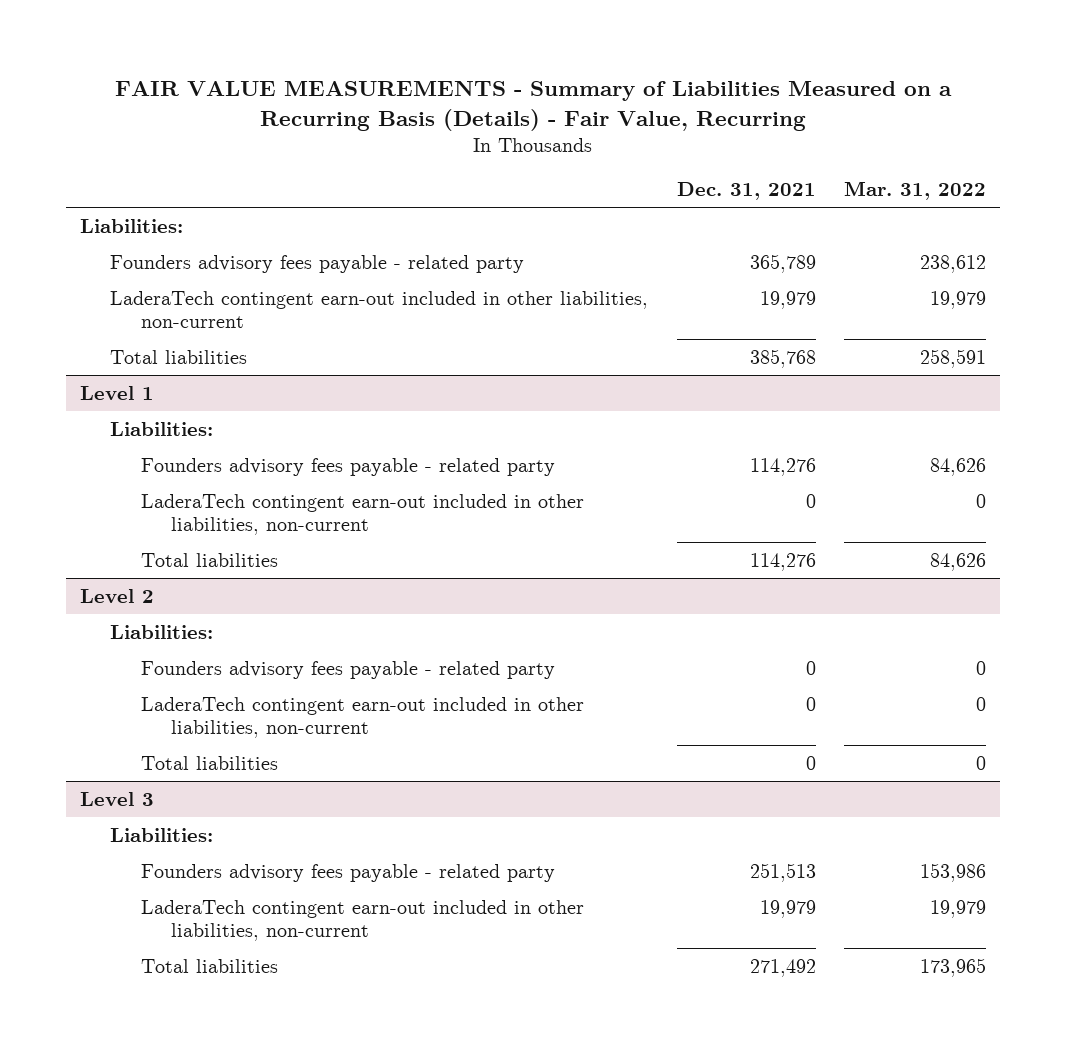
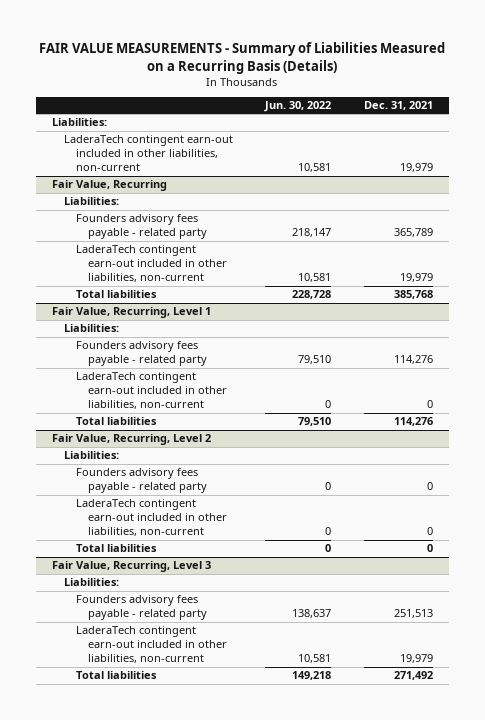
[115,81,953,132] FAIR VALUE MEASUREMENTS - Summary of Liabilities Measured on a Recurring Basis (Details) - Fair Value, Recurring -> [39,42,446,74] FAIR VALUE MEASUREMENTS - Summary of Liabilities Measured on a Recurring Basis (Details)
[844,181,987,201] Mar. 31, 2022 -> none
none -> [264,101,332,113] Jun. 30, 2022
none -> [64,135,234,172] LaderaTech contingent earn-out included in other liabilities, non-current
none -> [52,180,168,192] Fair Value, Recurring
none -> [64,197,120,206] Liabilities:
[80,385,155,400] Level 1 -> none
none -> [52,307,212,319] Fair Value, Recurring, Level 1
[80,588,155,603] Level 2 -> none
none -> [52,434,212,446] Fair Value, Recurring, Level 2
[80,791,155,806] Level 3 -> none
none -> [52,561,212,573] Fair Value, Recurring, Level 3

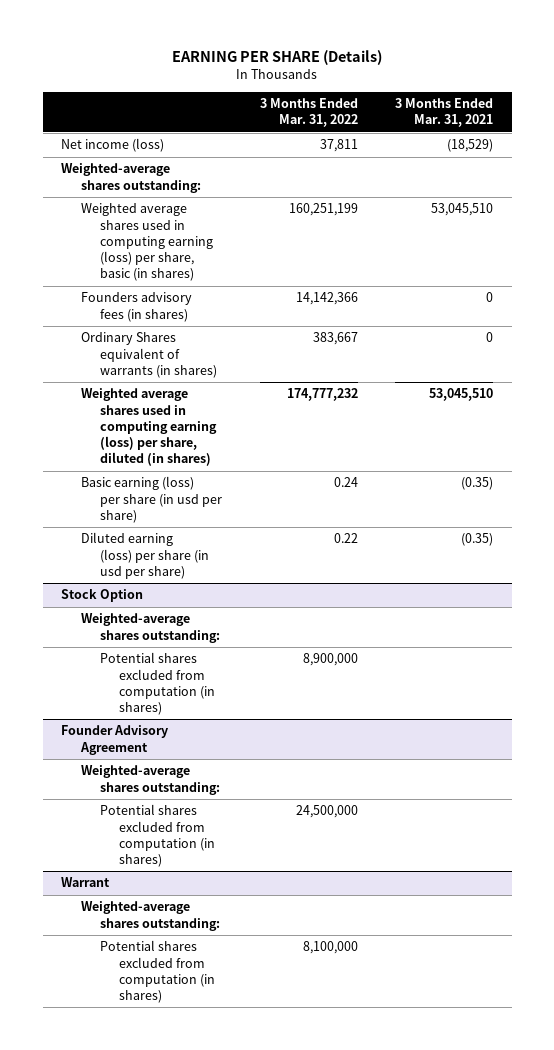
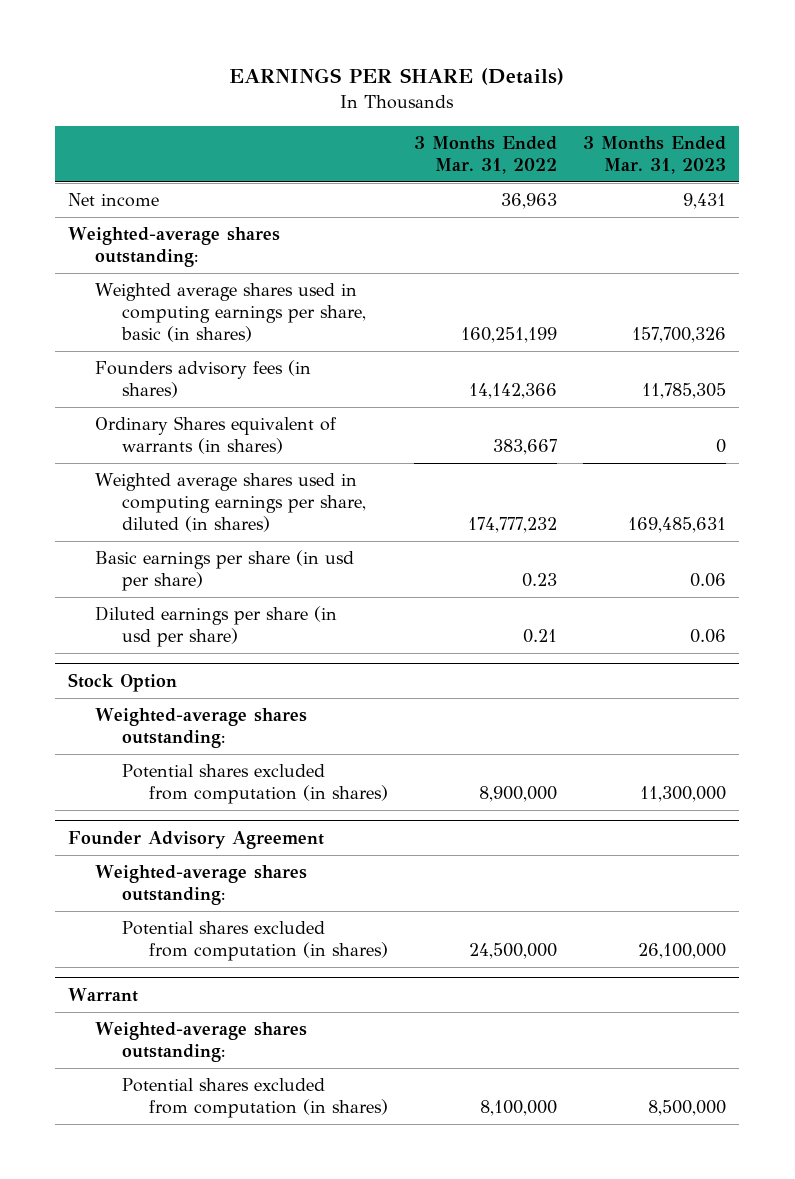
[172,50,383,66] EARNING PER SHARE (Details) -> [229,68,565,86] EARNINGS PER SHARE (Details)
[394,98,493,128] 3 Months Ended Mar. 31, 2021 -> none
none -> [583,135,727,174] 3 Months Ended Mar. 31, 2023
[61,138,165,153] Net income (loss) -> [68,193,160,208] Net income
[319,139,358,153] 37,811 -> [500,193,557,210] 36,963
[80,203,214,282] Weighted average shares used in computing earning (loss) per share, basic (in shares) -> [95,283,366,342] Weighted average shares used in computing earnings per share, basic (in shares)
[80,388,218,467] Weighted average shares used in computing earning (loss) per share, diluted (in shares) -> [95,473,366,532] Weighted average shares used in computing earnings per share, diluted (in shares)
[80,476,223,523] Basic earning (loss) per share (in usd per share) -> [95,550,355,592] Basic earnings per share (in usd per share)
[333,477,358,488] 0.24 -> [521,573,557,588] 0.23
[80,532,210,579] Diluted earning (loss) per share (in usd per share) -> [95,606,338,648] Diluted earnings per share (in usd per share)
[333,533,358,544] 0.22 -> [522,629,557,644] 0.21

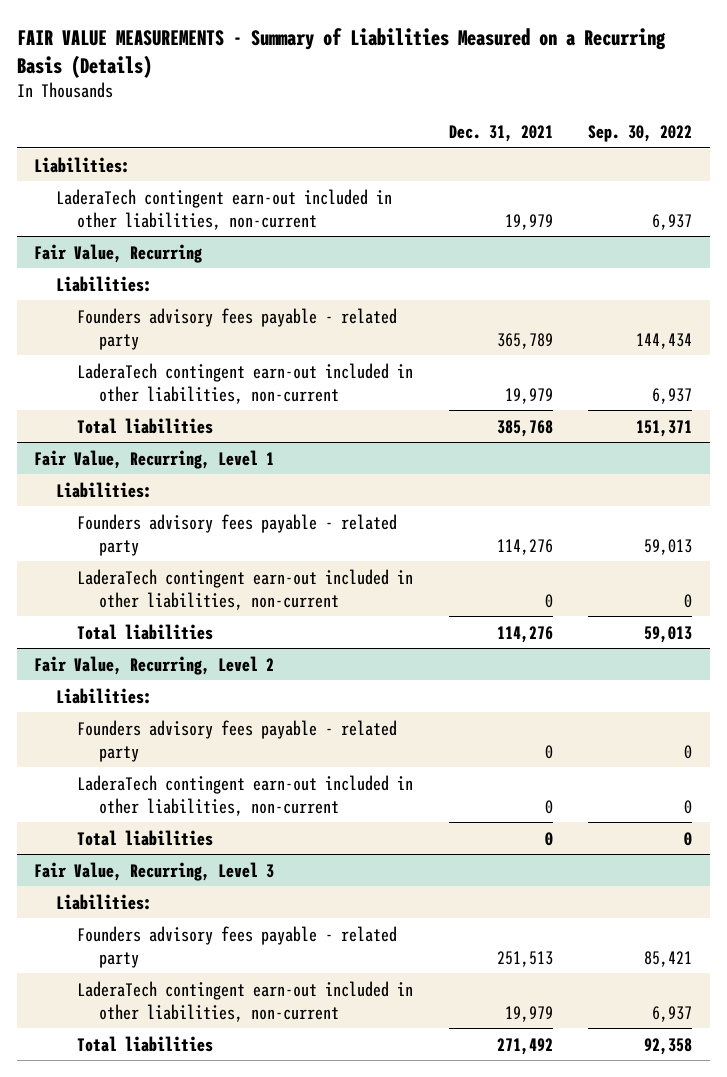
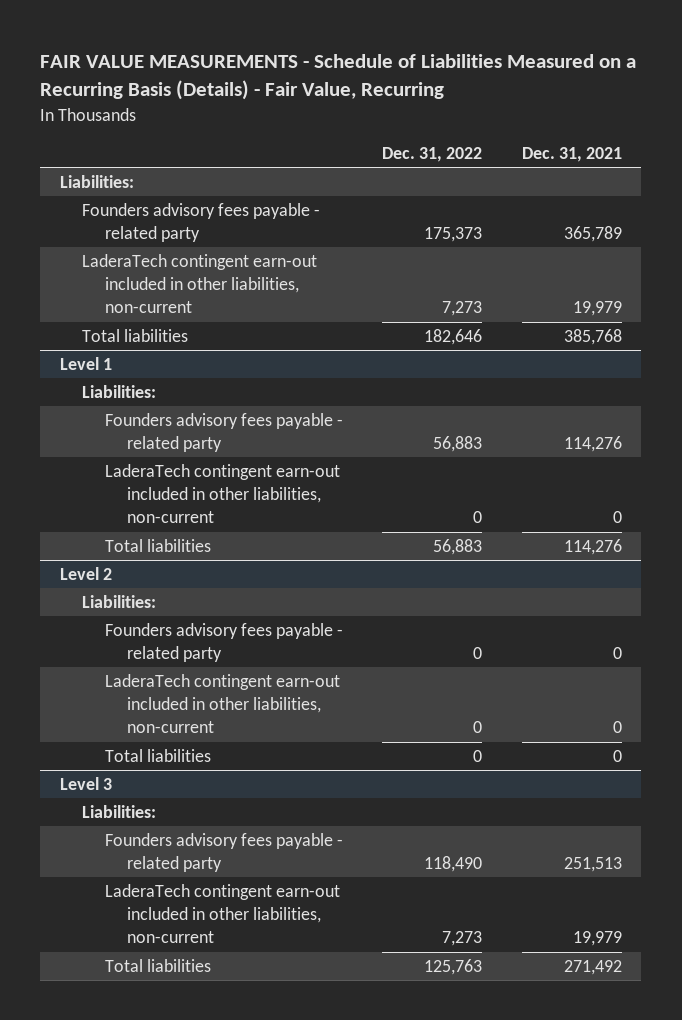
[16,27,666,78] FAIR VALUE MEASUREMENTS - Summary of Liabilities Measured on a Recurring Basis (Details) -> [40,54,637,101] FAIR VALUE MEASUREMENTS - Schedule of Liabilities Measured on a Recurring Basis (Details) - Fair Value, Recurring
[588,125,693,143] Sep. 30, 2022 -> none
none -> [382,146,483,162] Dec. 31, 2022
[55,188,392,230] LaderaTech contingent earn-out included in other liabilities, non-current -> none
[34,243,203,263] Fair Value, Recurring -> none
[55,275,152,292] Liabilities: -> none
[34,449,275,469] Fair Value, Recurring, Level 1 -> none
none -> [59,356,112,370] Level 1
[34,655,275,675] Fair Value, Recurring, Level 2 -> none
none -> [59,566,112,580] Level 2
[34,861,275,881] Fair Value, Recurring, Level 3 -> none
none -> [59,776,112,790] Level 3

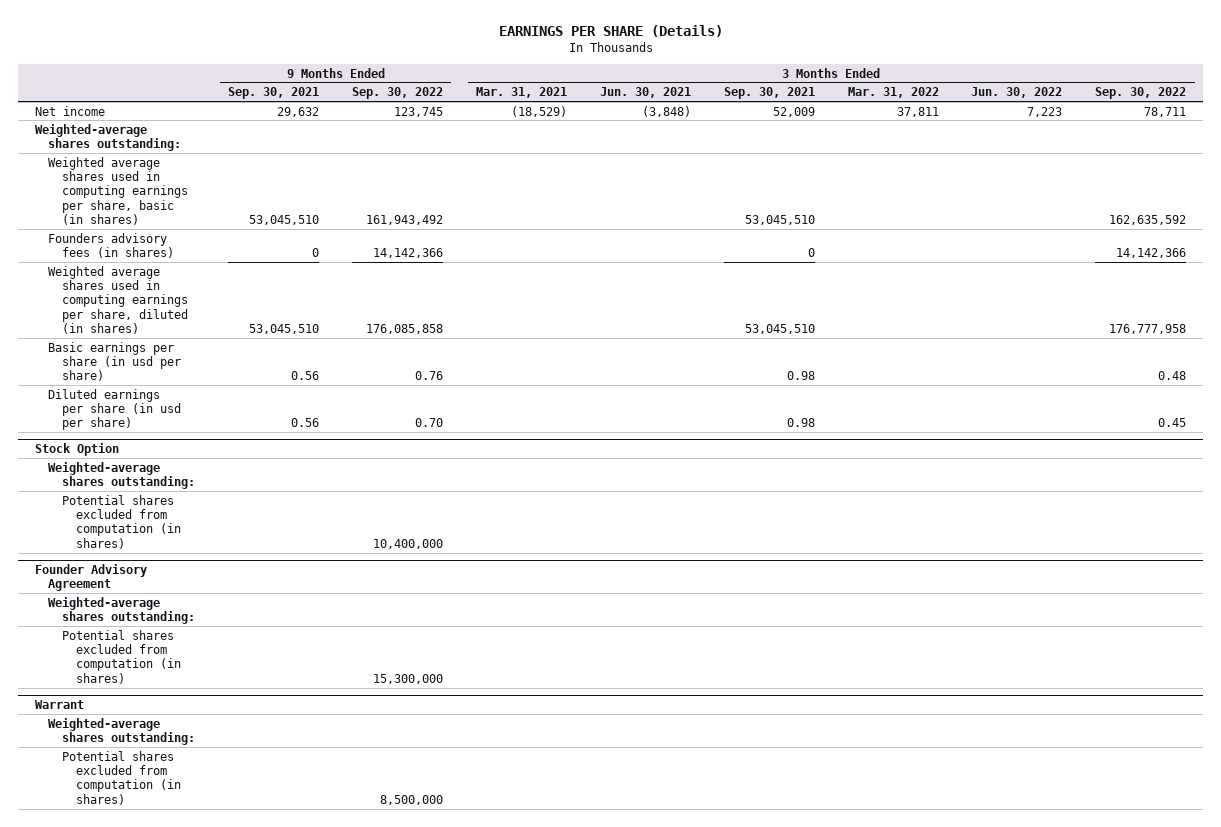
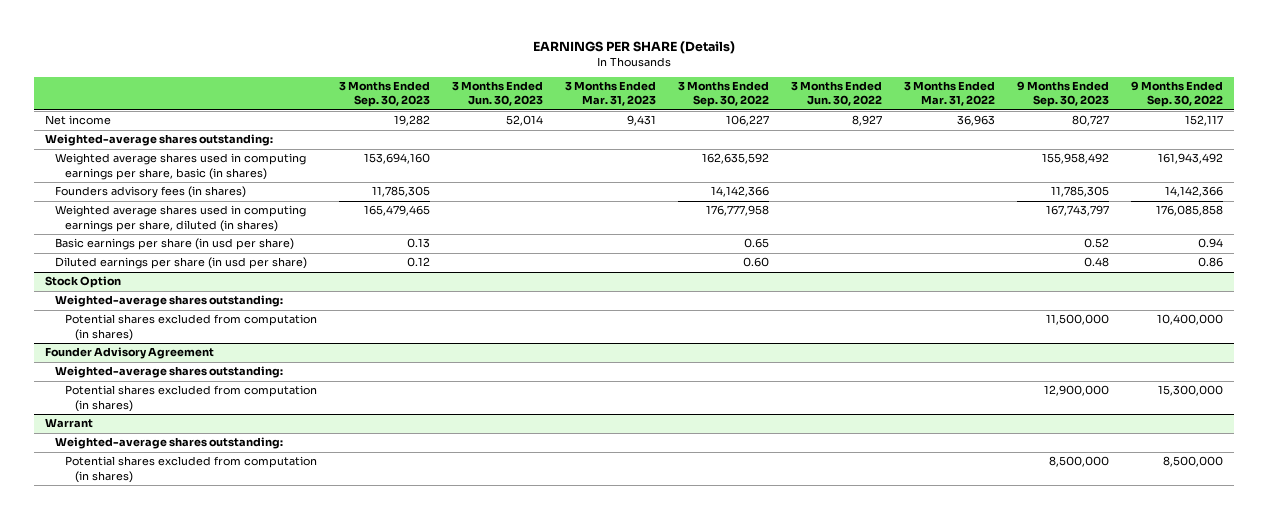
[228,87,320,100] Sep. 30, 2021 -> none
[475,87,567,99] Mar. 31, 2021 -> none
[599,87,691,99] Jun. 30, 2021 -> none
[723,87,815,100] Sep. 30, 2021 -> none
none -> [338,81,430,108] 3 Months Ended Sep. 30, 2023
none -> [451,81,543,107] 3 Months Ended Jun. 30, 2023
none -> [564,81,656,107] 3 Months Ended Mar. 31, 2023
none -> [1016,81,1109,108] 9 Months Ended Sep. 30, 2023
[394,106,444,117] 123,745 -> [1184,115,1223,127] 152,117
[896,106,939,117] 37,811 -> [956,115,995,127] 36,963
[1027,106,1063,117] 7,223 -> [851,115,882,127] 8,927
[1144,106,1187,117] 78,711 -> [725,115,769,127] 106,227
[415,371,444,381] 0.76 -> [1197,238,1223,249] 0.94
[1158,371,1187,381] 0.48 -> [743,238,769,249] 0.65
[415,418,444,428] 0.70 -> [1197,257,1223,268] 0.86
[1158,418,1187,428] 0.45 -> [742,257,769,268] 0.60

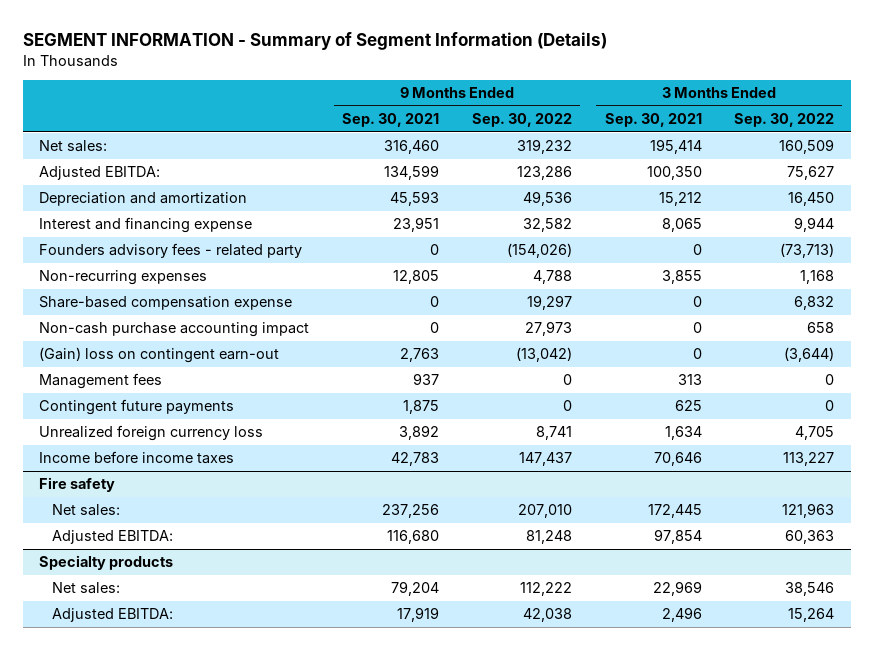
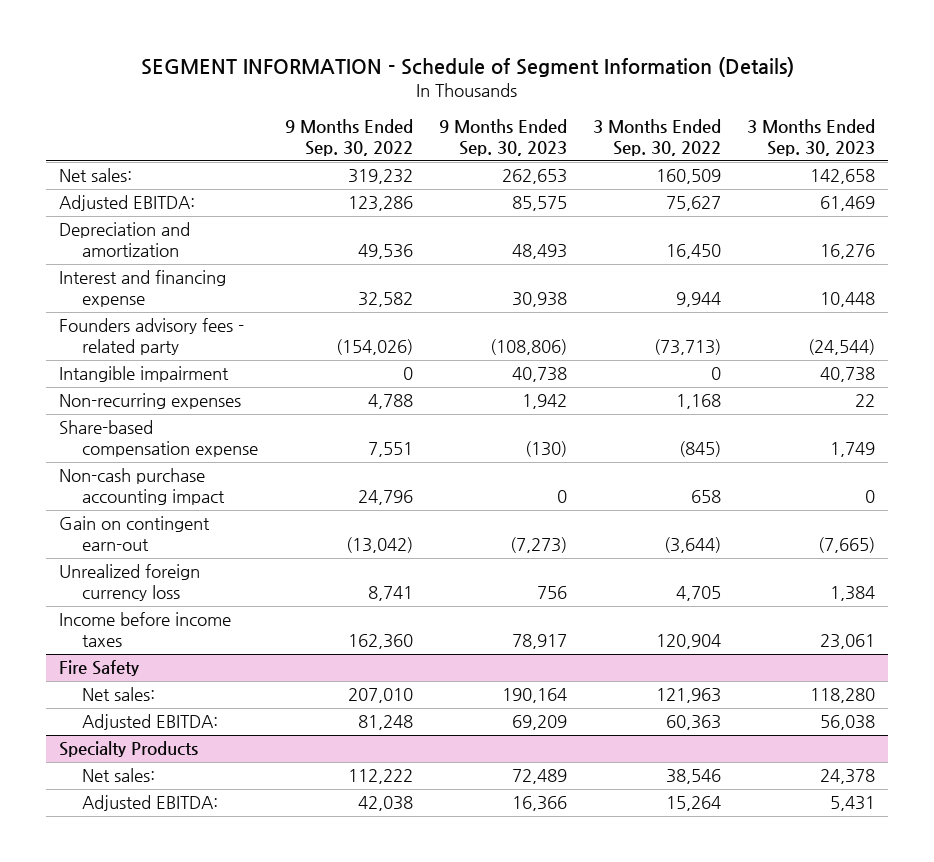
[23,31,608,50] SEGMENT INFORMATION - Summary of Segment Information (Details) -> [141,56,795,77] SEGMENT INFORMATION - Schedule of Segment Information (Details)
[342,113,440,128] Sep. 30, 2021 -> none
[604,113,702,128] Sep. 30, 2021 -> none
none -> [438,118,567,157] 9 Months Ended Sep. 30, 2023
none -> [746,118,875,157] 3 Months Ended Sep. 30, 2023
none -> [59,366,230,383] Intangible impairment
[39,373,163,390] Management fees -> none
[39,399,235,416] Contingent future payments -> none
[526,295,572,311] 19,297 -> [367,442,413,458] 7,551
[794,296,835,311] 6,832 -> [678,441,721,458] (845)
[524,321,572,337] 27,973 -> [357,490,413,506] 24,796
[39,347,280,364] (Gain) loss on contingent earn-out -> [59,516,211,552] Gain on contingent earn-out
[518,452,572,467] 147,437 -> [347,634,413,650] 162,360
[783,452,835,467] 113,227 -> [655,634,721,650] 120,904
[39,477,116,493] Fire safety -> [59,660,140,677] Fire Safety
[39,555,174,571] Specialty products -> [59,741,199,758] Specialty Products

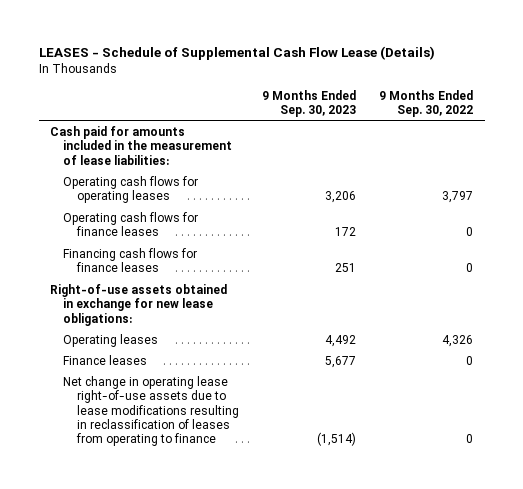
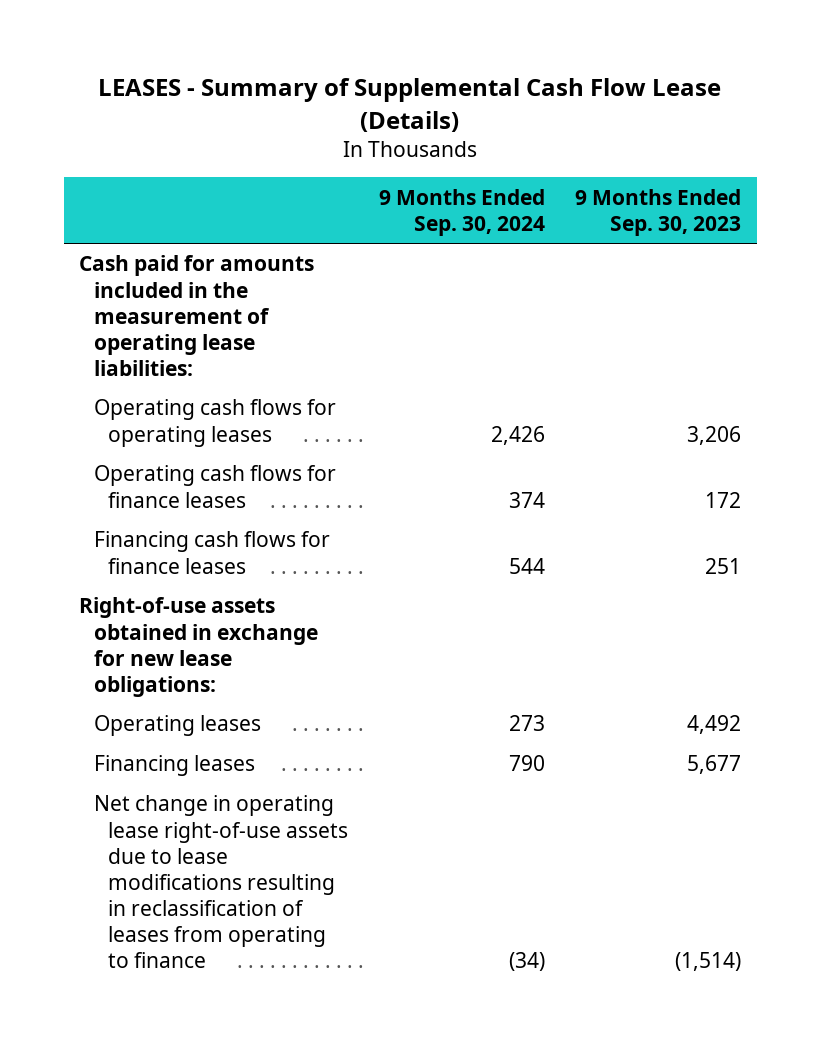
[38,45,435,60] LEASES - Schedule of Supplemental Cash Flow Lease (Details) -> [98,78,722,132] LEASES - Summary of Supplemental Cash Flow Lease (Details)
[379,89,474,117] 9 Months Ended Sep. 30, 2022 -> none
none -> [378,188,545,237] 9 Months Ended Sep. 30, 2024
[50,125,233,165] Cash paid for amounts included in the measurement of lease liabilities: -> [79,255,315,376] Cash paid for amounts included in the measurement of operating lease liabilities:
[63,354,148,365] Finance leases -> [93,755,255,777] Financing leases

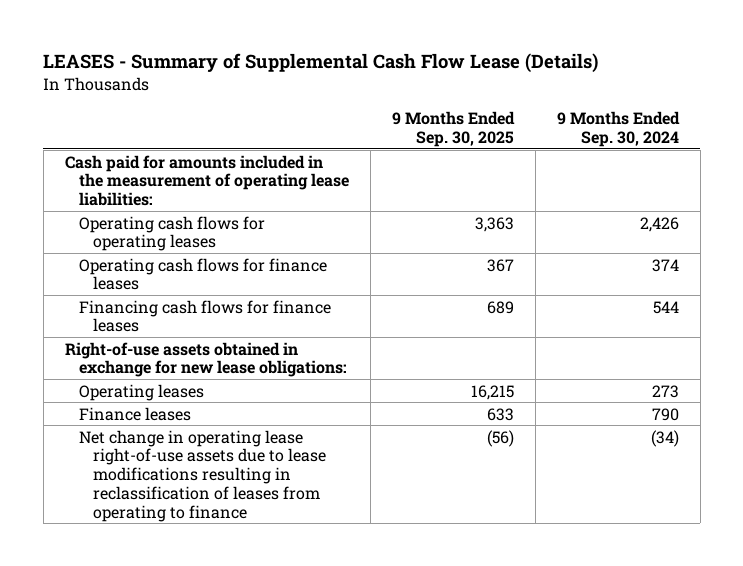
[575,188,742,237] 9 Months Ended Sep. 30, 2023 -> none
none -> [391,111,515,147] 9 Months Ended Sep. 30, 2025
[93,755,255,777] Financing leases -> [78,406,191,421] Finance leases

